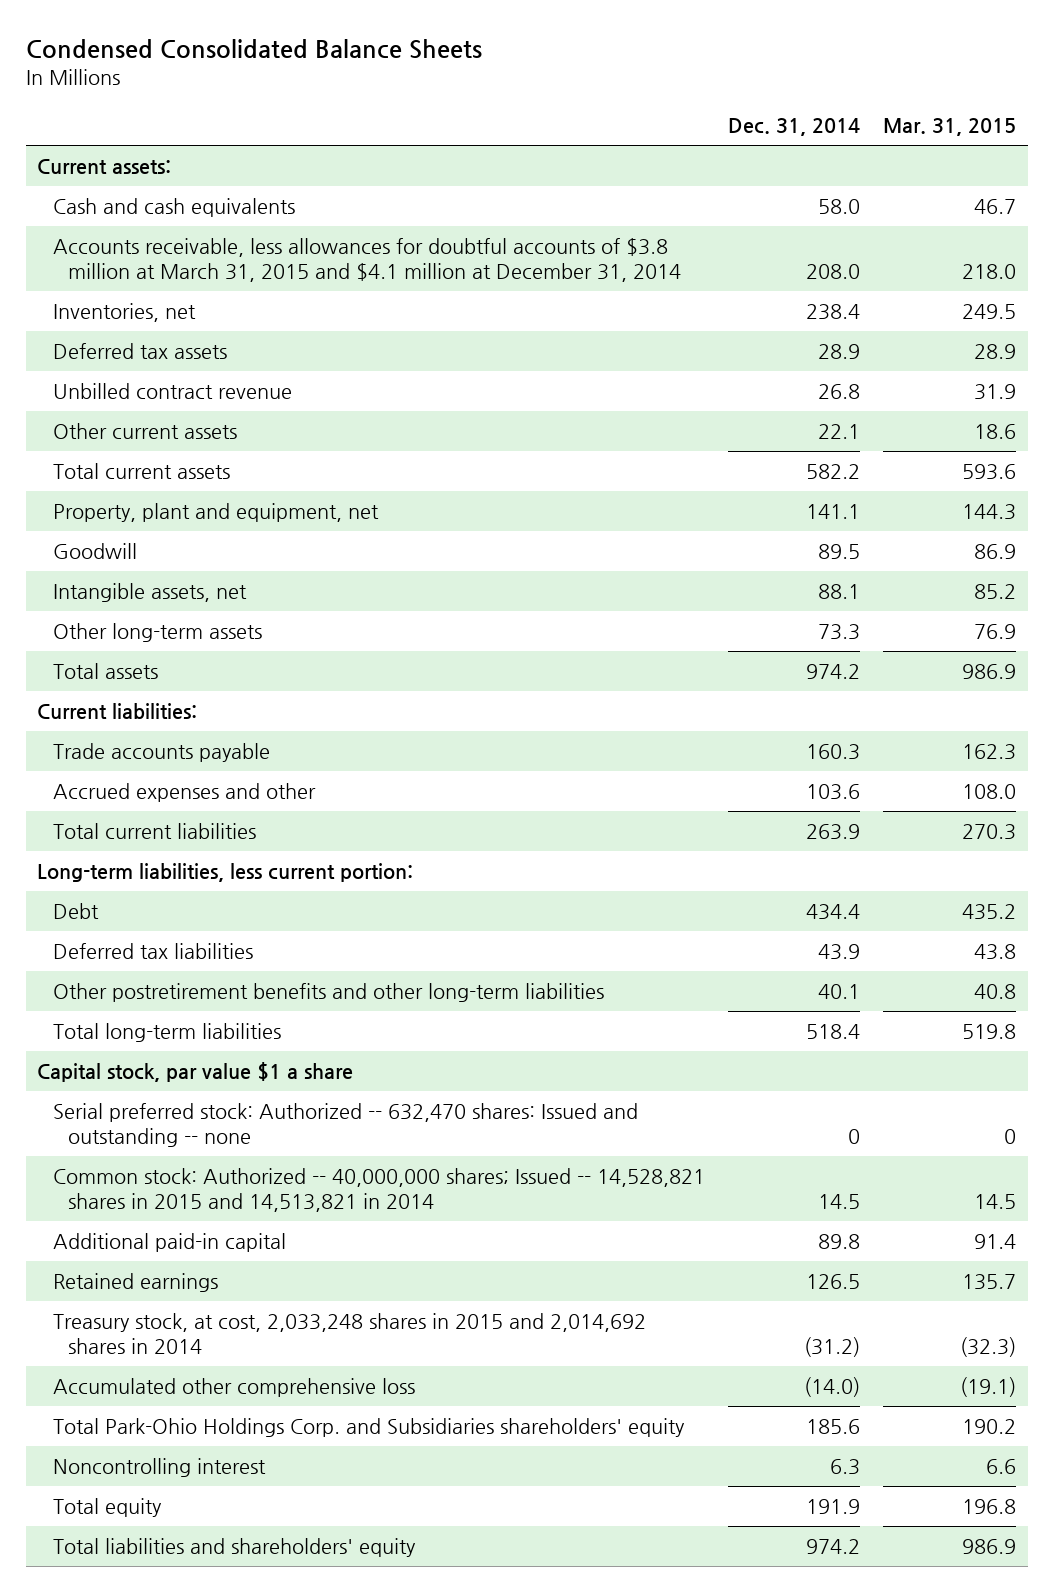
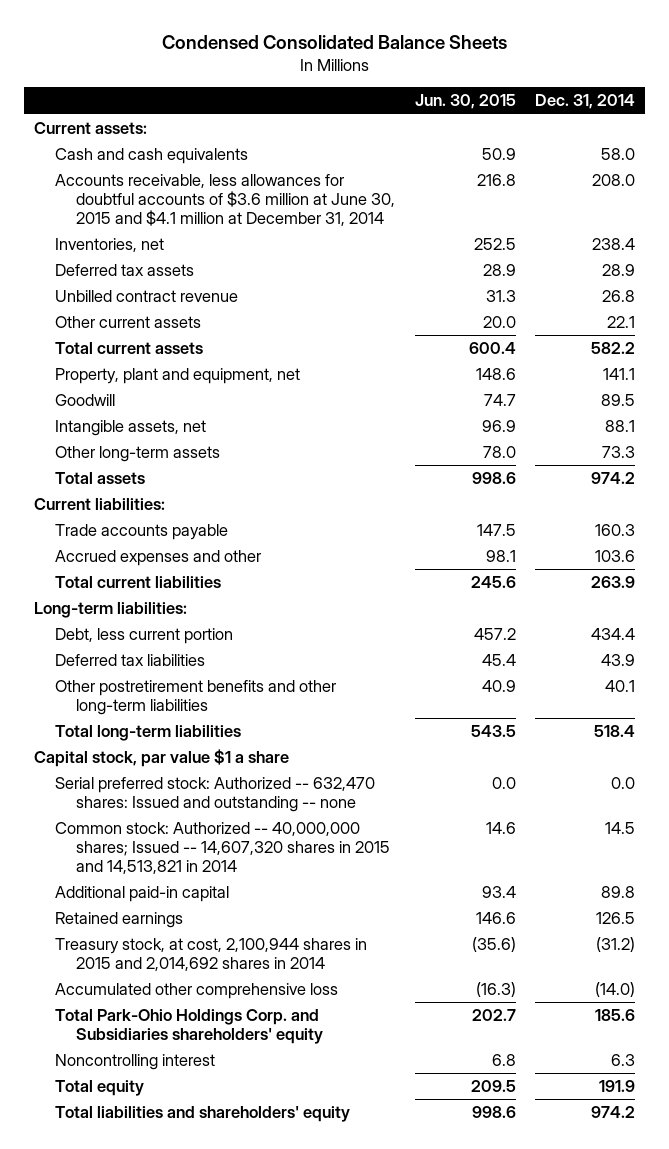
[882,118,1016,137] Mar. 31, 2015 -> none
none -> [414,94,516,110] Jun. 30, 2015
[52,238,681,283] Accounts receivable, less allowances for doubtful accounts of $3.8 million at March 31, 2015 and $4.1 million at December 31, 2014 -> [55,174,396,227] Accounts receivable, less allowances for doubtful accounts of $3.6 million at June 30, 2015 and $4.1 million at December 31, 2014
[37,863,414,883] Long-term liabilities, less current portion: -> [33,602,187,619] Long-term liabilities:
[52,903,99,920] Debt -> [55,628,234,645] Debt, less current portion
[847,1129,860,1145] 0 -> [611,777,636,790] 0.0
[52,1168,705,1213] Common stock: Authorized -- 40,000,000 shares; Issued -- 14,528,821 shares in 2015 and 14,513,821 in 2014 -> [55,822,391,875] Common stock: Authorized -- 40,000,000 shares; Issued -- 14,607,320 shares in 2015 and 14,513,821 in 2014
[52,1313,646,1355] Treasury stock, at cost, 2,033,248 shares in 2015 and 2,014,692 shares in 2014 -> [55,938,368,972] Treasury stock, at cost, 2,100,944 shares in 2015 and 2,014,692 shares in 2014

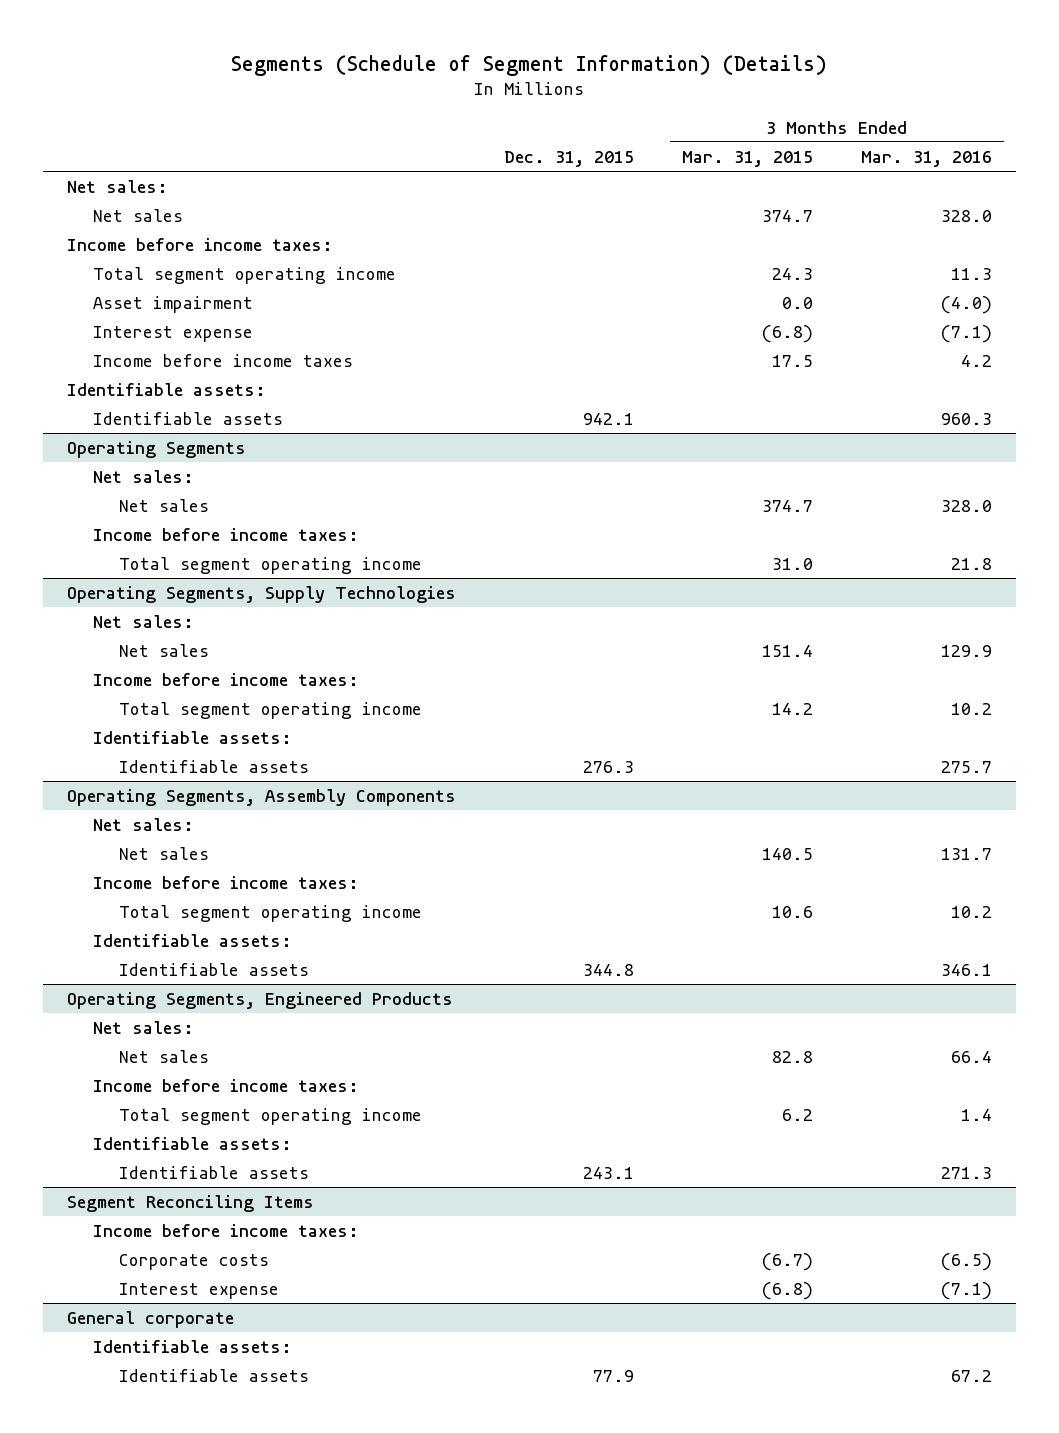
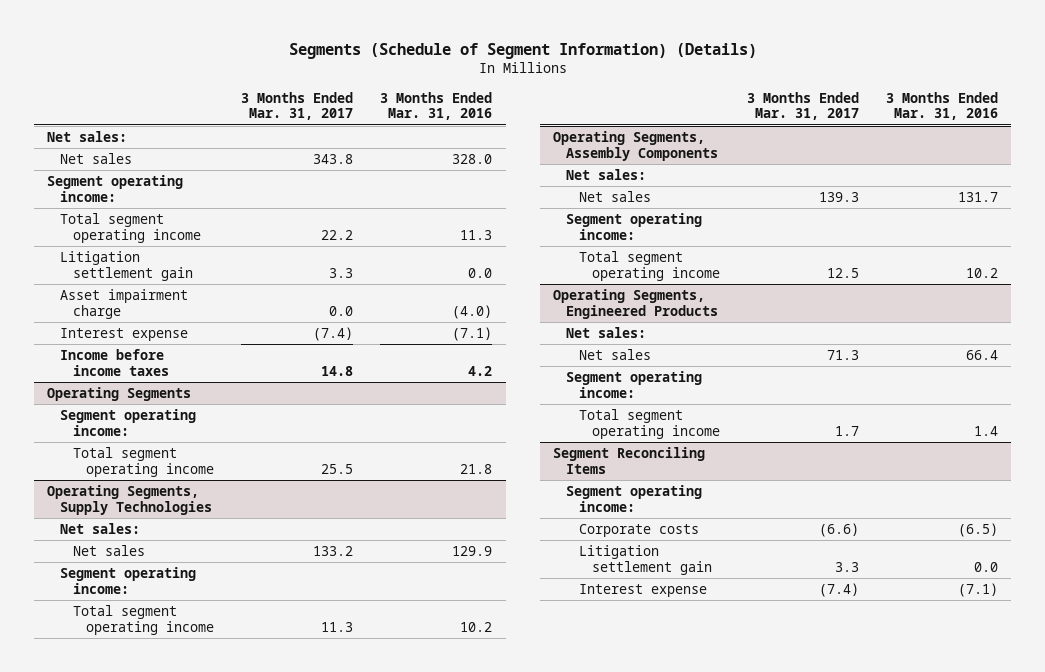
[503,150,634,167] Dec. 31, 2015 -> none
[682,150,814,167] Mar. 31, 2015 -> none
none -> [241,91,354,121] 3 Months Ended Mar. 31, 2017
[66,237,333,251] Income before income taxes: -> [47,174,184,202] Segment operating income:
none -> [60,250,194,281] Litigation settlement gain
[93,295,254,313] Asset impairment -> [60,288,189,319] Asset impairment charge
[66,382,266,396] Identifiable assets: -> none
[93,411,284,425] Identifiable assets -> none
[93,469,195,483] Net sales: -> none
[119,498,210,512] Net sales -> none
[93,527,360,541] Income before income taxes: -> [60,408,197,436] Segment operating income:
[93,672,360,686] Income before income taxes: -> [60,566,197,594] Segment operating income:
[93,730,293,744] Identifiable assets: -> none
[119,759,310,773] Identifiable assets -> none
[93,875,360,889] Income before income taxes: -> [565,212,702,240] Segment operating income:
[93,933,293,947] Identifiable assets: -> none
[119,962,310,976] Identifiable assets -> none
[93,1078,360,1092] Income before income taxes: -> [565,370,702,398] Segment operating income:
[93,1136,293,1150] Identifiable assets: -> none
[119,1165,310,1179] Identifiable assets -> none
[93,1223,360,1237] Income before income taxes: -> [565,484,702,512] Segment operating income:
none -> [578,544,712,575] Litigation settlement gain
[66,1310,234,1328] General corporate -> none
[93,1339,293,1353] Identifiable assets: -> none
[119,1368,310,1382] Identifiable assets -> none

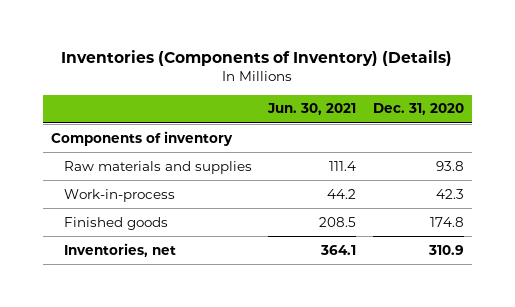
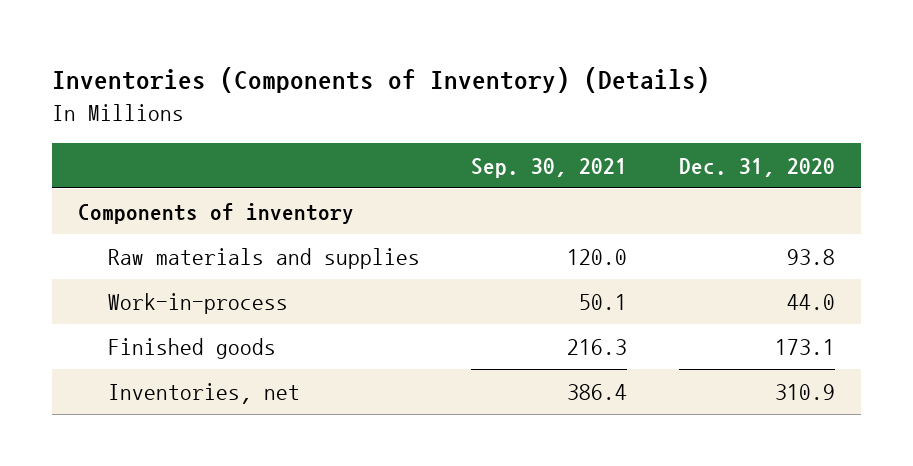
[267,103,357,116] Jun. 30, 2021 -> none
none -> [471,157,628,178] Sep. 30, 2021
[435,188,464,199] 42.3 -> [786,293,835,310] 44.0
[429,216,464,227] 174.8 -> [774,338,835,355] 173.1

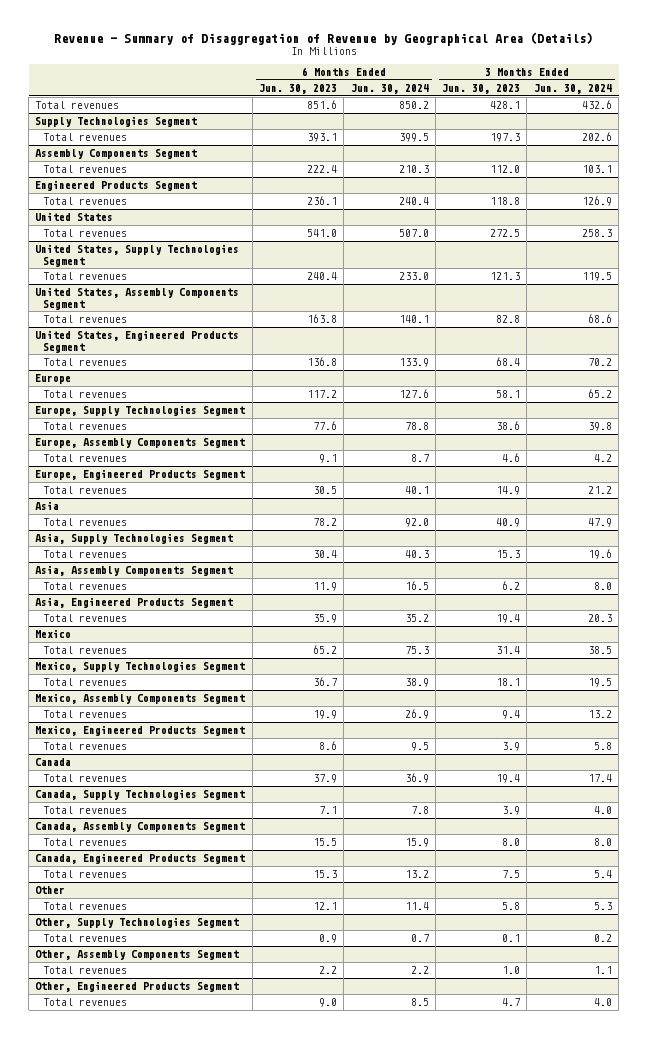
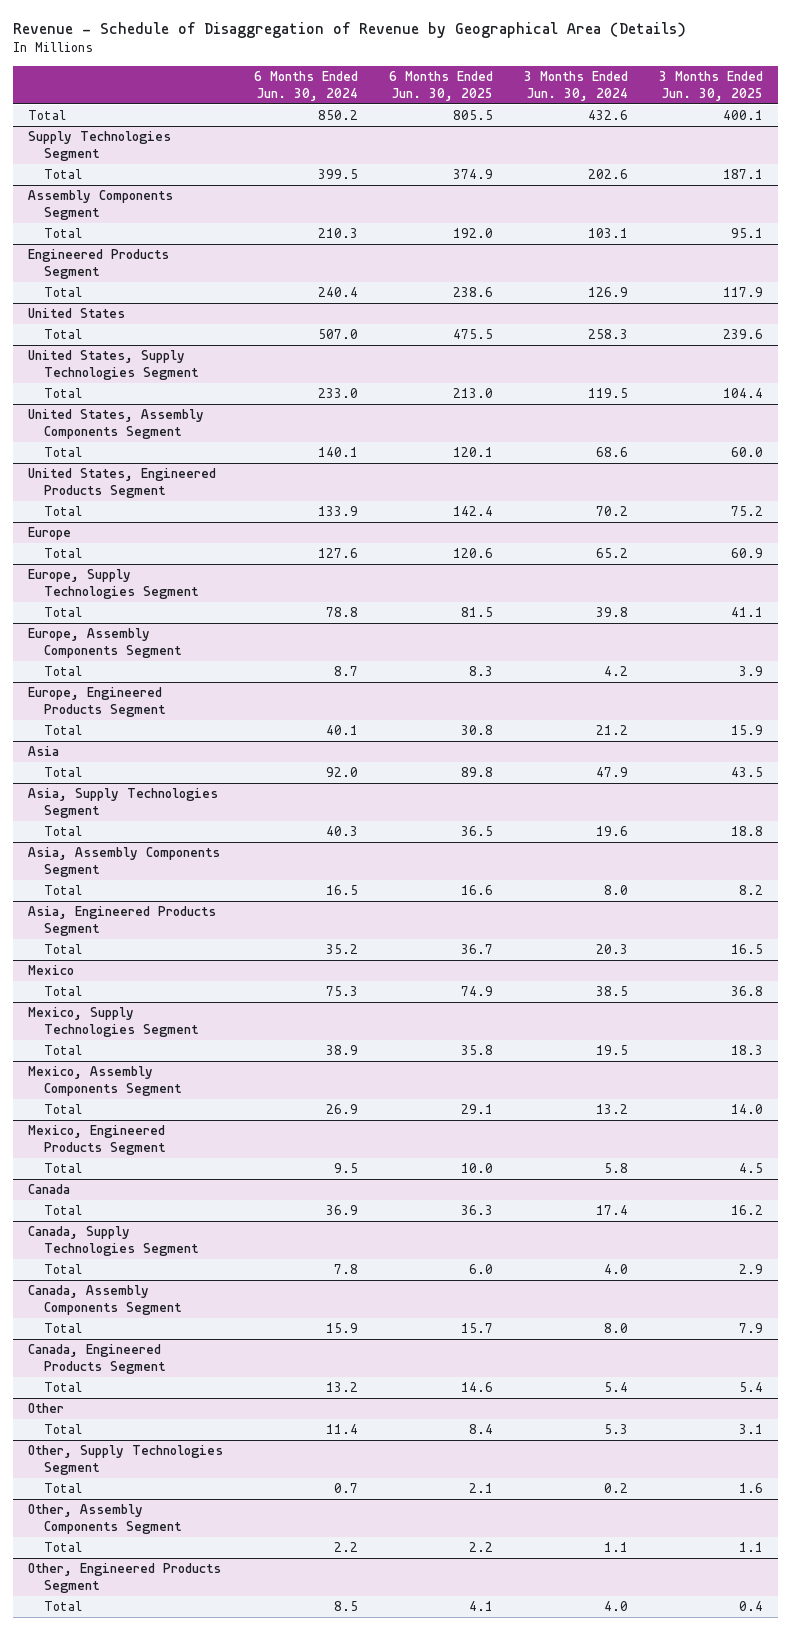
[53,31,593,46] Revenue - Summary of Disaggregation of Revenue by Geographical Area (Details) -> [12,22,686,39] Revenue - Schedule of Disaggregation of Revenue by Geographical Area (Details)
[258,83,337,94] Jun. 30, 2023 -> none
[442,83,521,94] Jun. 30, 2023 -> none
none -> [388,71,493,102] 6 Months Ended Jun. 30, 2025
none -> [658,71,763,102] 3 Months Ended Jun. 30, 2025
[35,101,120,110] Total revenues -> [28,110,67,121] Total
[42,133,127,142] Total revenues -> [44,169,83,180] Total
[42,165,127,174] Total revenues -> [44,228,83,239] Total
[42,197,127,206] Total revenues -> [44,287,83,298] Total
[42,229,127,238] Total revenues -> [44,329,83,340] Total
[42,272,127,281] Total revenues -> [44,388,83,399] Total
[42,315,127,324] Total revenues -> [44,447,83,458] Total
[42,358,127,367] Total revenues -> [44,506,83,517] Total
[42,390,127,399] Total revenues -> [44,548,83,559] Total
[42,422,127,431] Total revenues -> [44,607,83,618] Total
[42,454,127,463] Total revenues -> [44,666,83,677] Total
[42,486,127,495] Total revenues -> [44,725,83,736] Total
[42,518,127,527] Total revenues -> [44,767,83,778] Total
[42,550,127,559] Total revenues -> [44,826,83,837] Total
[42,582,127,591] Total revenues -> [44,885,83,896] Total
[42,614,127,623] Total revenues -> [44,944,83,955] Total
[42,646,127,655] Total revenues -> [44,986,83,997] Total
[42,678,127,687] Total revenues -> [44,1045,83,1056] Total
[42,710,127,719] Total revenues -> [44,1104,83,1115] Total
[42,742,127,751] Total revenues -> [44,1163,83,1174] Total
[42,774,127,783] Total revenues -> [44,1205,83,1216] Total
[42,806,127,815] Total revenues -> [44,1264,83,1275] Total
[42,838,127,847] Total revenues -> [44,1323,83,1334] Total
[42,870,127,879] Total revenues -> [44,1382,83,1393] Total
[42,902,127,911] Total revenues -> [44,1424,83,1435] Total
[42,934,127,943] Total revenues -> [44,1483,83,1494] Total
[42,966,127,975] Total revenues -> [44,1542,83,1553] Total
[42,998,127,1007] Total revenues -> [44,1601,83,1612] Total

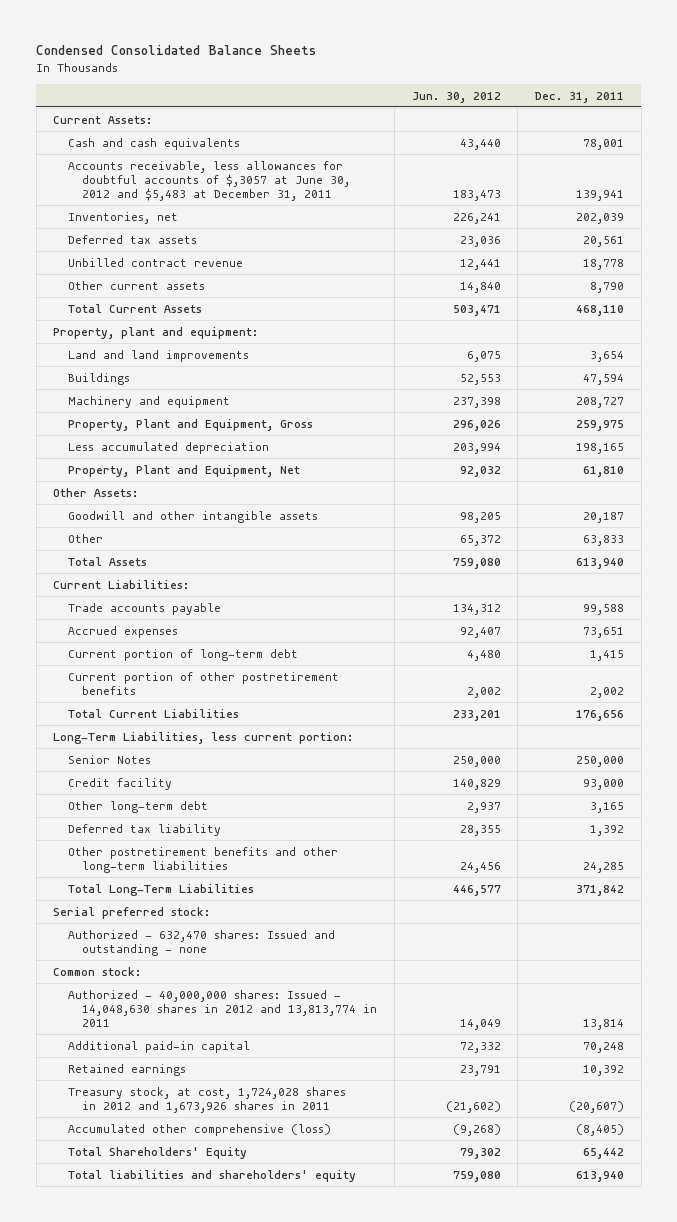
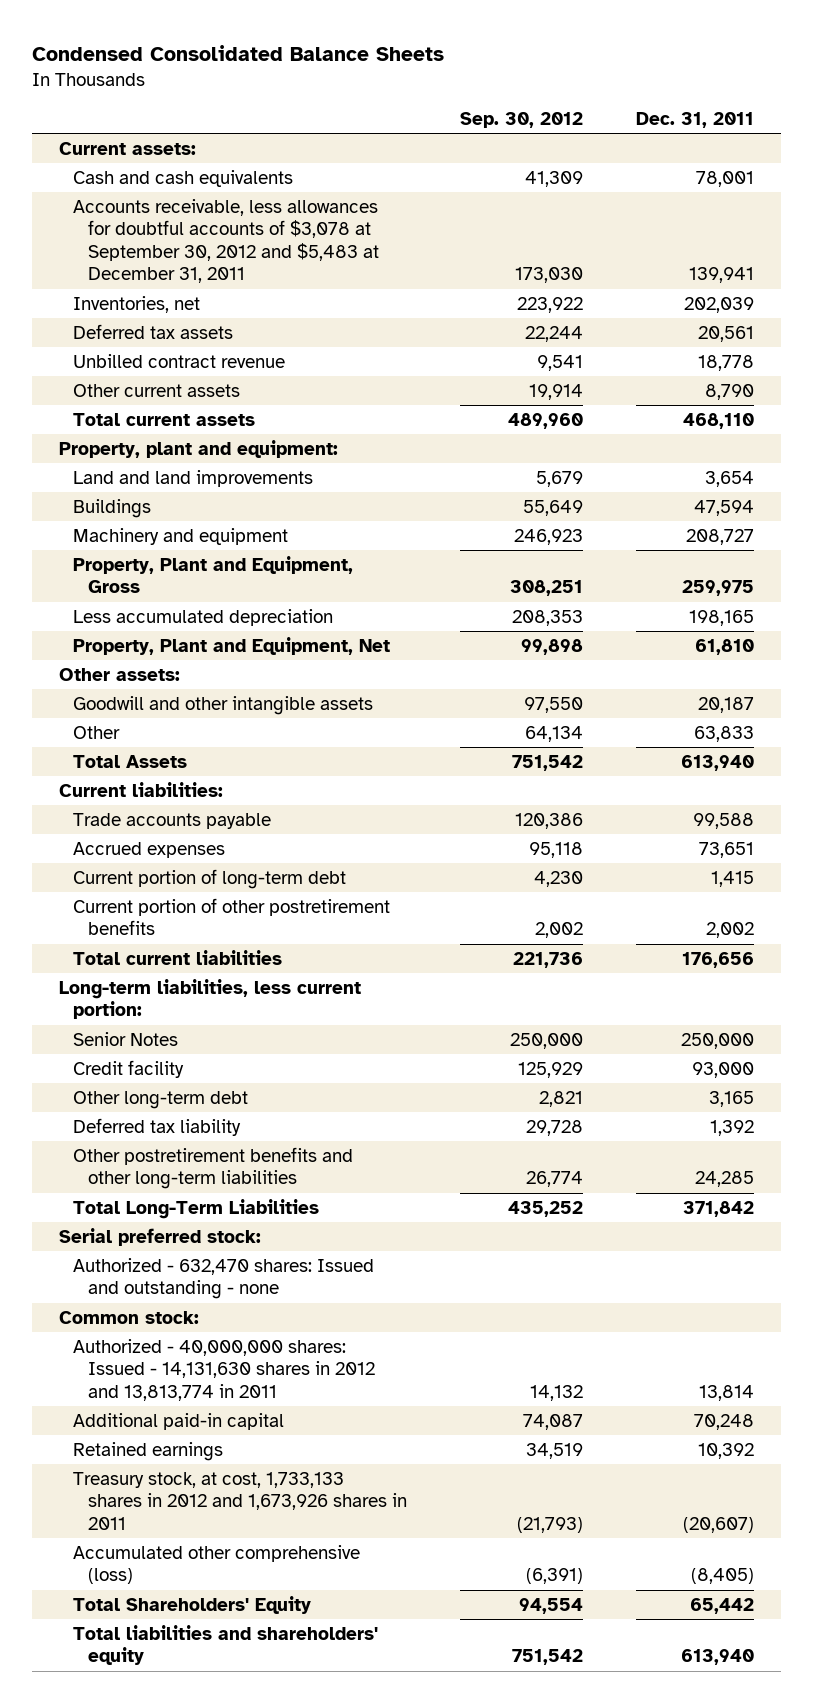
[411,91,501,103] Jun. 30, 2012 -> none
none -> [459,111,583,128] Sep. 30, 2012
[53,115,153,124] Current Assets: -> [59,141,197,155] Current assets:
[67,160,351,202] Accounts receivable, less allowances for doubtful accounts of $,3057 at June 30, 2012 and $5,483 at December 31, 2011 -> [73,198,379,284] Accounts receivable, less allowances for doubtful accounts of $3,078 at September 30, 2012 and $5,483 at December 31, 2011
[67,303,202,313] Total Current Assets -> [73,412,256,426] Total current assets
[53,487,139,497] Other Assets: -> [59,667,181,681] Other assets:
[53,579,190,589] Current Liabilities: -> [59,781,224,797] Current liabilities:
[67,708,239,718] Total Current Liabilities -> [73,949,283,965] Total current liabilities
[53,731,354,744] Long-Term Liabilities, less current portion: -> [59,978,362,1020] Long-term liabilities, less current portion:
[67,989,378,1028] Authorized - 40,000,000 shares: Issued - 14,048,630 shares in 2012 and 13,813,774 in 2011 -> [73,1338,375,1401] Authorized - 40,000,000 shares: Issued - 14,131,630 shares in 2012 and 13,813,774 in 2011
[67,1086,346,1113] Treasury stock, at cost, 1,724,028 shares in 2012 and 1,673,926 shares in 2011 -> [73,1471,407,1530] Treasury stock, at cost, 1,733,133 shares in 2012 and 1,673,926 shares in 2011

